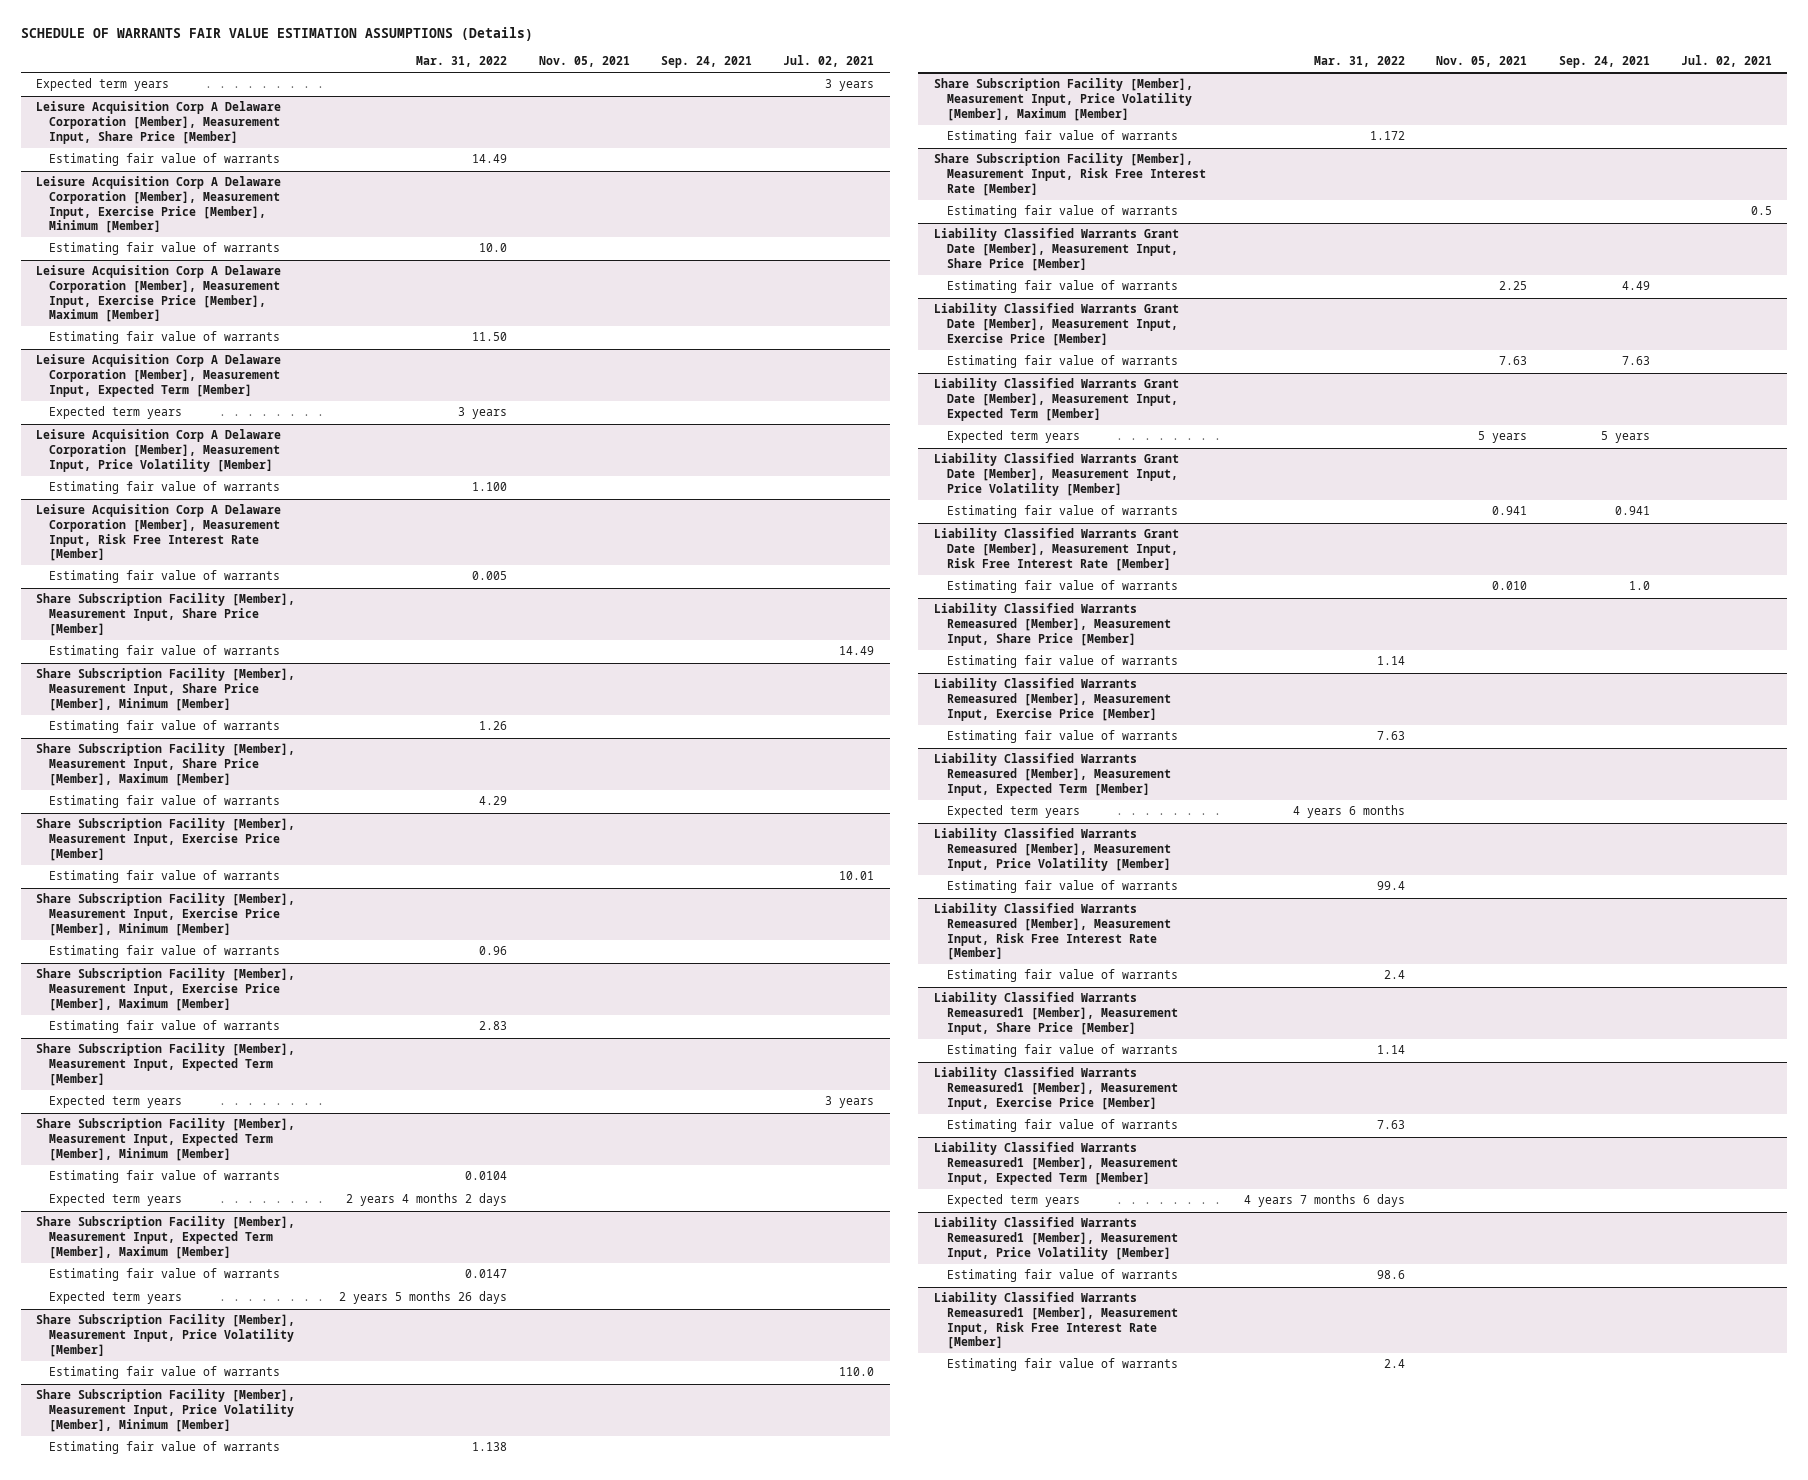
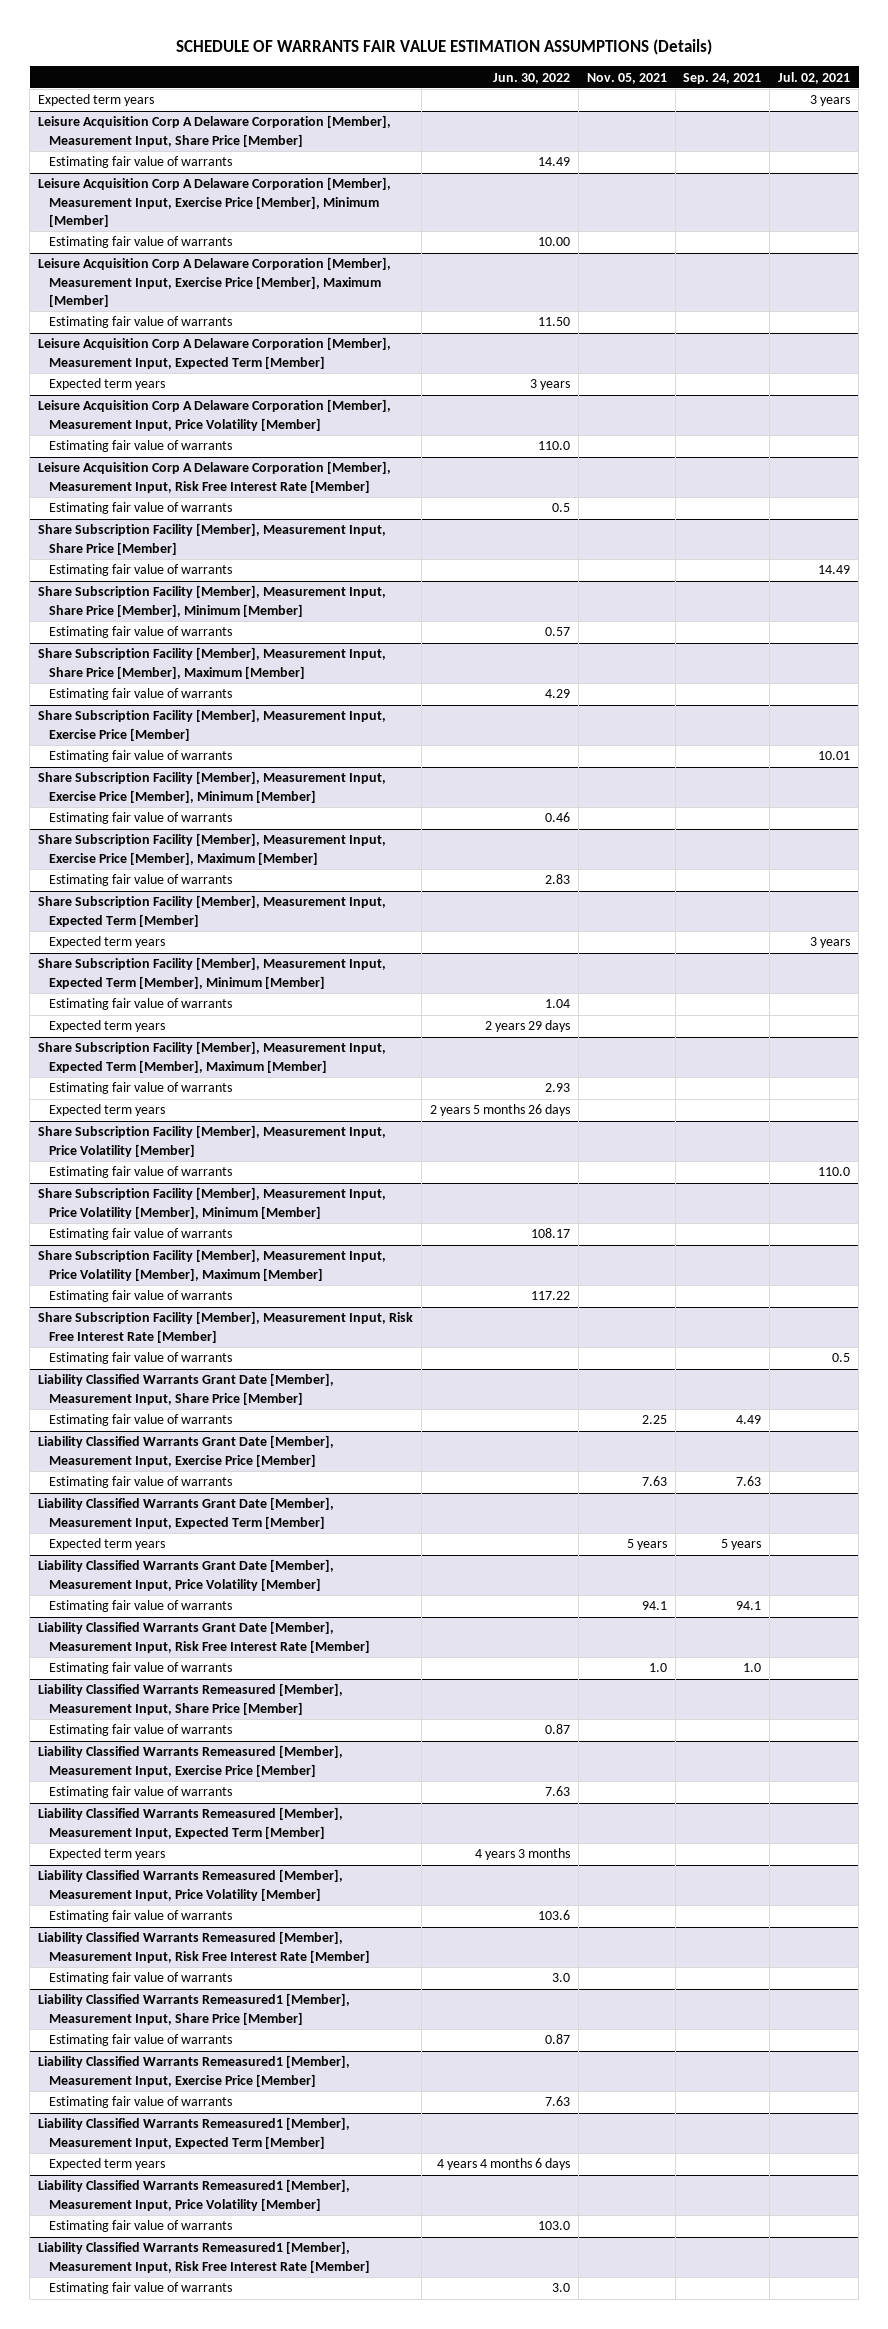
[416,56,508,68] Mar. 31, 2022 -> none
none -> [492,72,570,84] Jun. 30, 2022
[1492,506,1528,516] 0.941 -> [641,1601,667,1611] 94.1
[1614,506,1650,516] 0.941 -> [736,1601,762,1611] 94.1
[1492,581,1528,591] 0.010 -> [648,1663,667,1673] 1.0

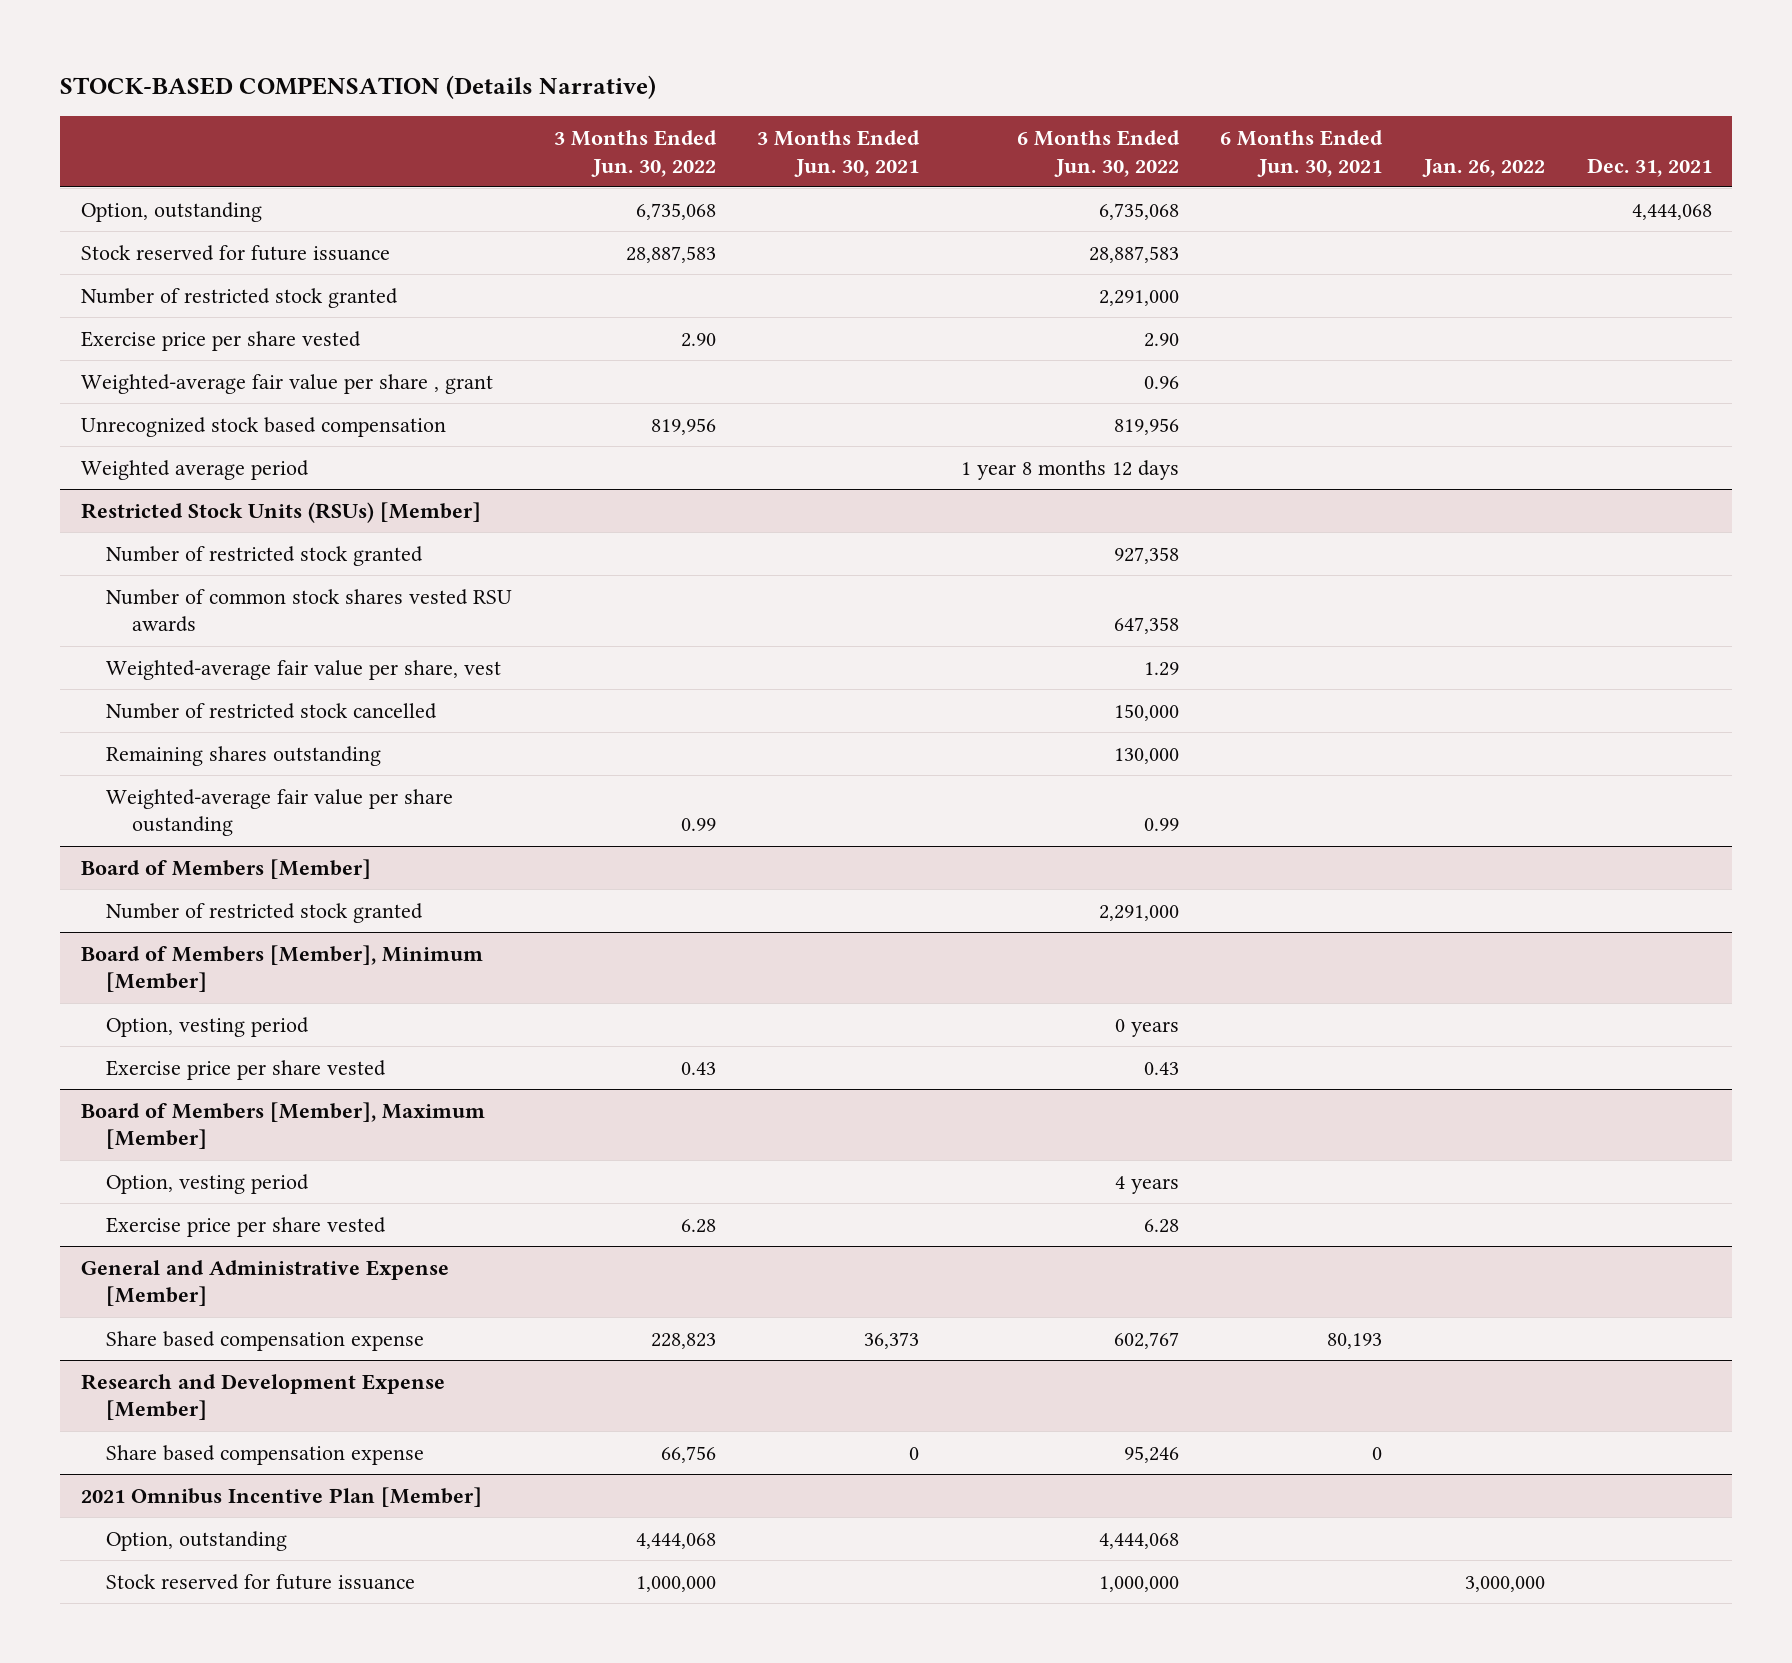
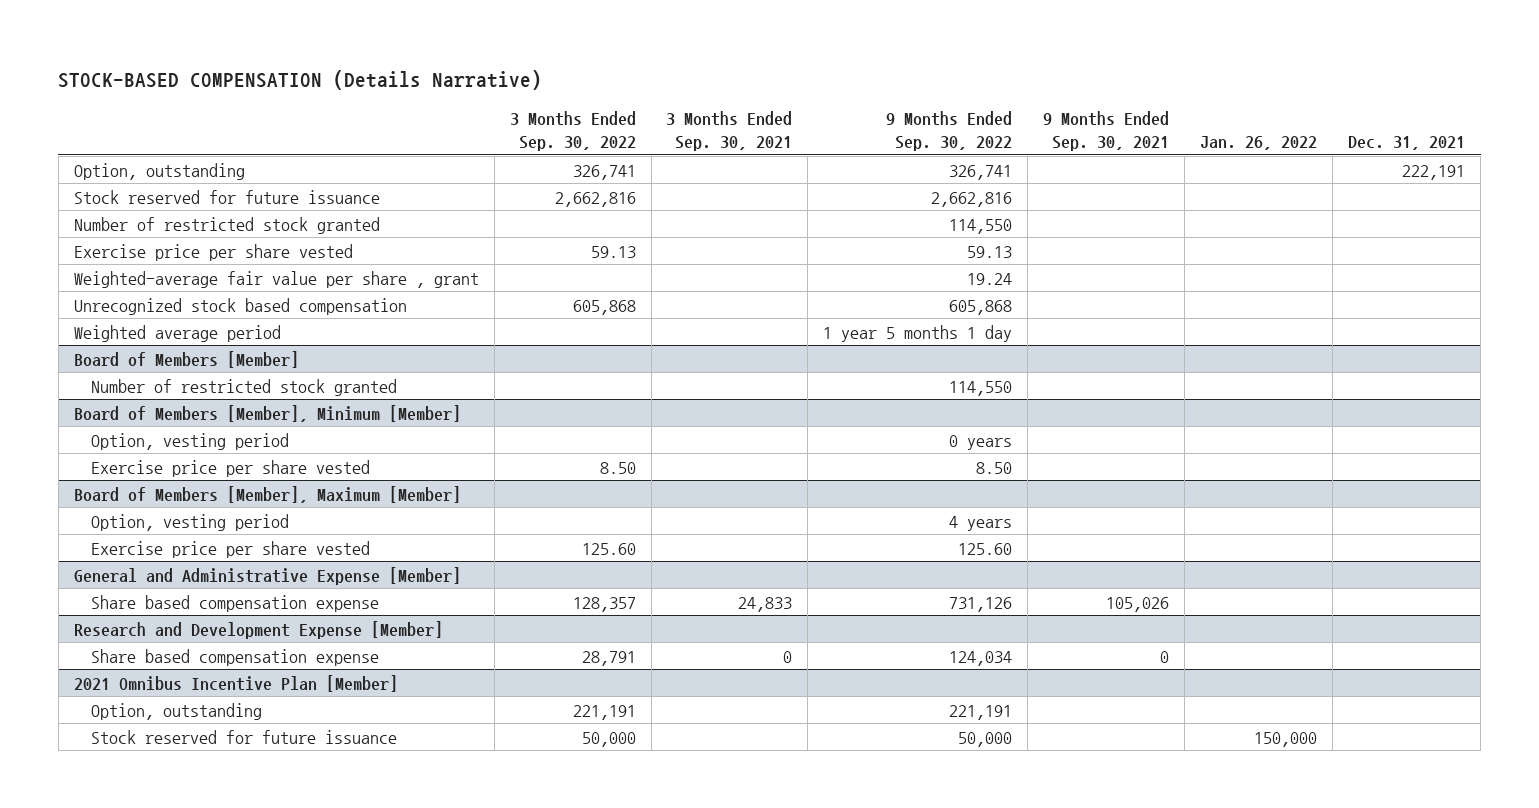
[553,129,717,177] 3 Months Ended Jun. 30, 2022 -> none
[757,129,921,177] 3 Months Ended Jun. 30, 2021 -> none
[1016,129,1180,177] 6 Months Ended Jun. 30, 2022 -> none
[1220,129,1384,177] 6 Months Ended Jun. 30, 2021 -> none
none -> [509,110,636,151] 3 Months Ended Sep. 30, 2022
none -> [666,110,793,151] 3 Months Ended Sep. 30, 2021
none -> [886,110,1013,151] 9 Months Ended Sep. 30, 2022
none -> [1043,110,1170,151] 9 Months Ended Sep. 30, 2021
[1631,203,1712,220] 4,444,068 -> [1402,164,1466,180] 222,191
[80,501,481,523] Restricted Stock Units (RSUs) [Member] -> none
[106,545,424,566] Number of restricted stock granted -> none
[106,588,513,633] Number of common stock shares vested RSU awards -> none
[106,659,502,680] Weighted-average fair value per share, vest -> none
[106,702,438,719] Number of restricted stock cancelled -> none
[106,745,382,766] Remaining shares outstanding -> none
[106,788,454,837] Weighted-average fair value per share oustanding -> none
[1465,1575,1546,1592] 3,000,000 -> [1254,731,1318,747] 150,000

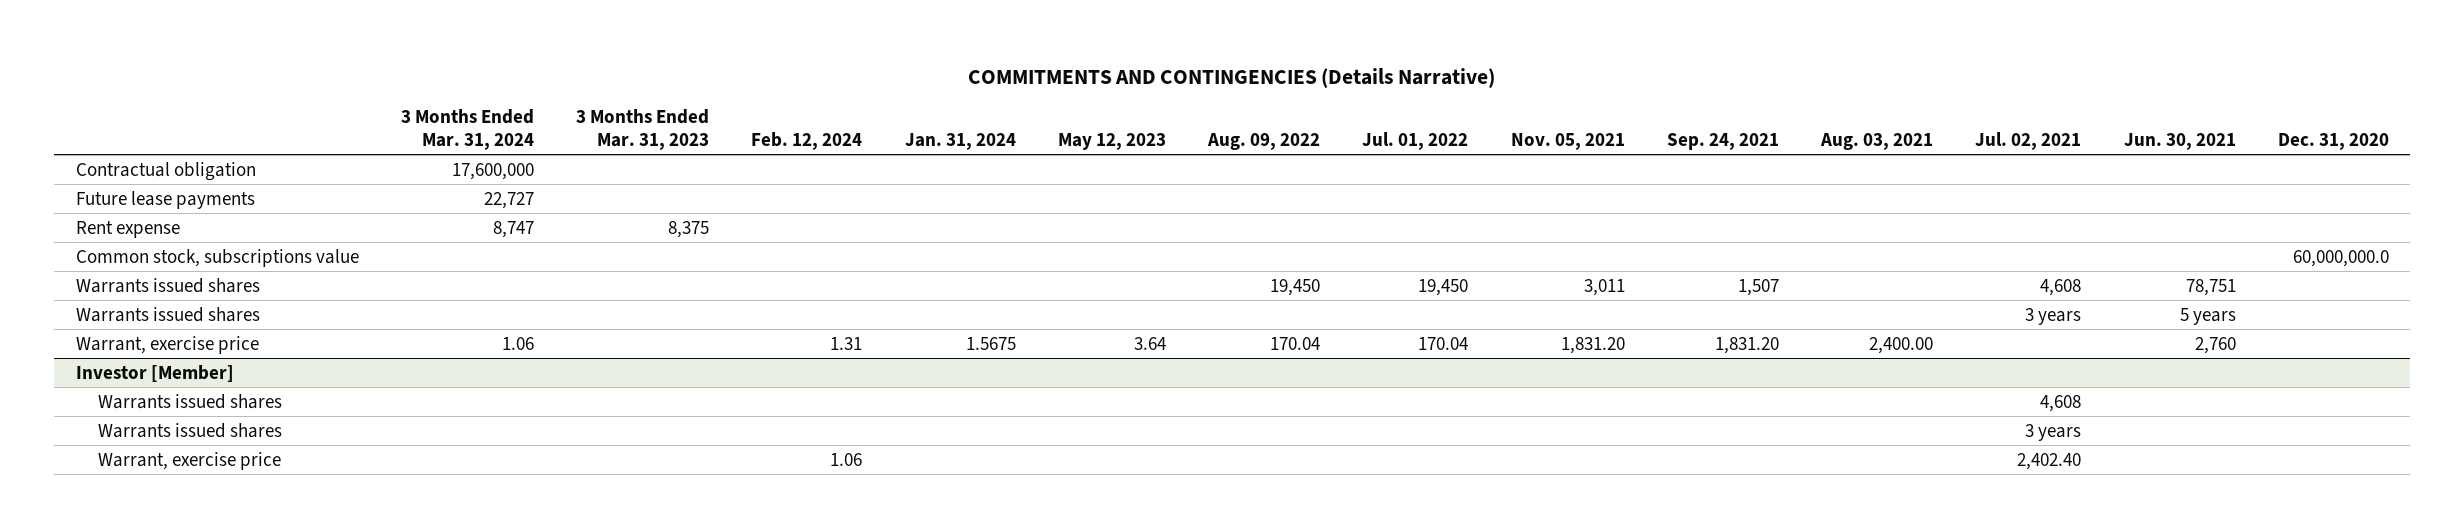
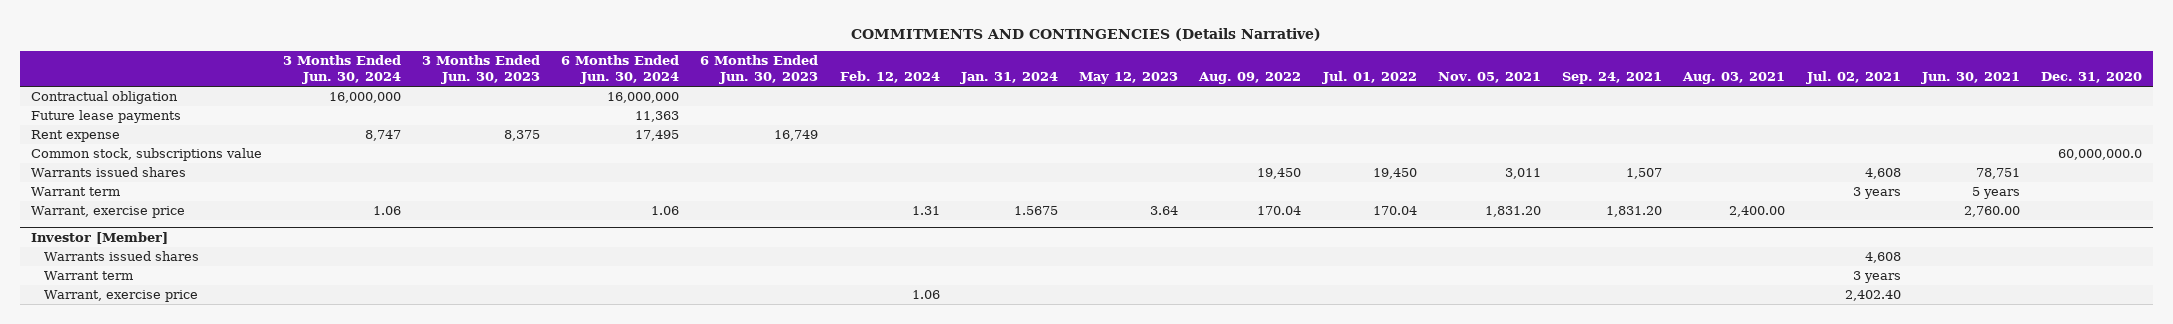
[400,109,534,150] 3 Months Ended Mar. 31, 2024 -> none
[576,109,710,150] 3 Months Ended Mar. 31, 2023 -> none
none -> [282,55,401,85] 3 Months Ended Jun. 30, 2024
none -> [422,55,541,85] 3 Months Ended Jun. 30, 2023
none -> [561,55,680,85] 6 Months Ended Jun. 30, 2024
none -> [700,55,819,85] 6 Months Ended Jun. 30, 2023
[75,306,260,322] Warrants issued shares -> [30,187,120,197] Warrant term
[2194,336,2236,354] 2,760 -> [1963,206,2020,218] 2,760.00
[98,422,283,438] Warrants issued shares -> [43,271,133,281] Warrant term

